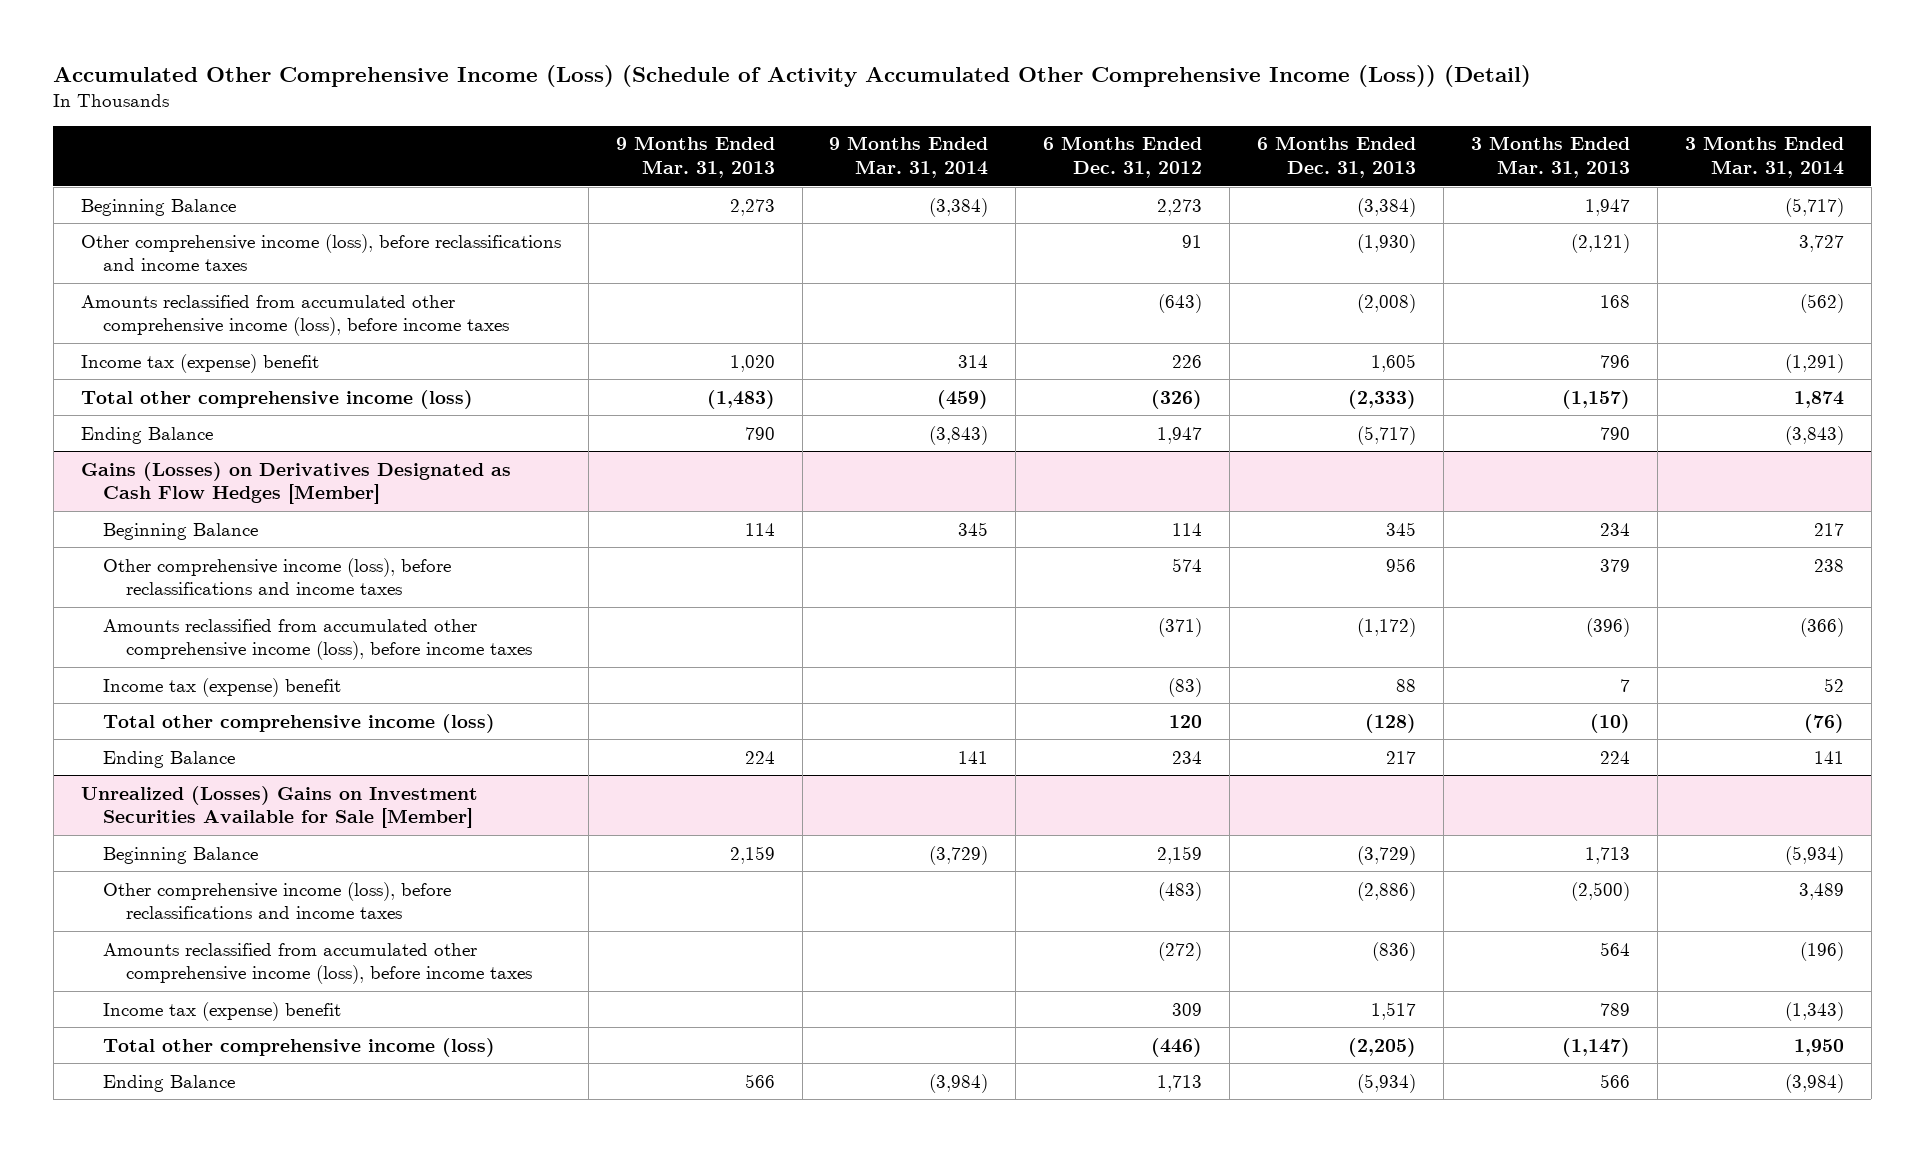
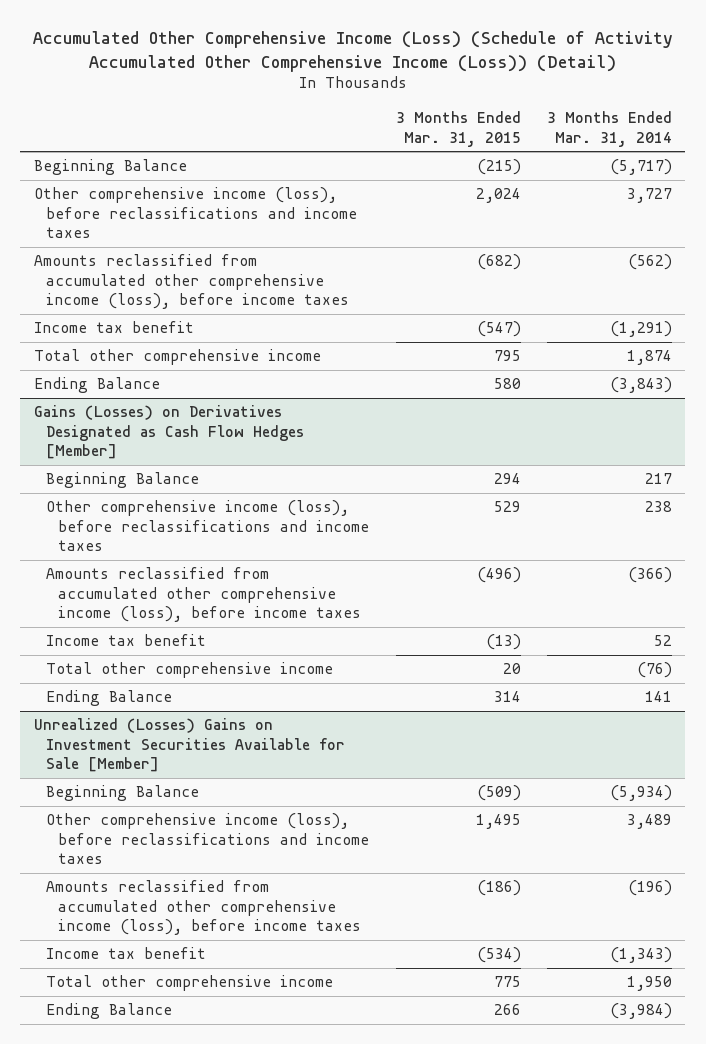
[615,136,775,178] 9 Months Ended Mar. 31, 2013 -> none
[829,136,989,178] 9 Months Ended Mar. 31, 2014 -> none
[1043,136,1203,178] 6 Months Ended Dec. 31, 2012 -> none
[1257,136,1417,178] 6 Months Ended Dec. 31, 2013 -> none
[1471,136,1631,178] 3 Months Ended Mar. 31, 2013 -> none
none -> [395,111,521,147] 3 Months Ended Mar. 31, 2015
[80,353,319,373] Income tax (expense) benefit -> [33,321,194,334] Income tax benefit
[80,389,473,409] Total other comprehensive income (loss) -> [33,349,321,366] Total other comprehensive income
[103,677,342,697] Income tax (expense) benefit -> [45,634,206,647] Income tax benefit
[103,713,496,733] Total other comprehensive income (loss) -> [45,662,333,679] Total other comprehensive income
[103,1001,342,1021] Income tax (expense) benefit -> [45,947,206,960] Income tax benefit
[103,1037,496,1057] Total other comprehensive income (loss) -> [45,975,333,992] Total other comprehensive income

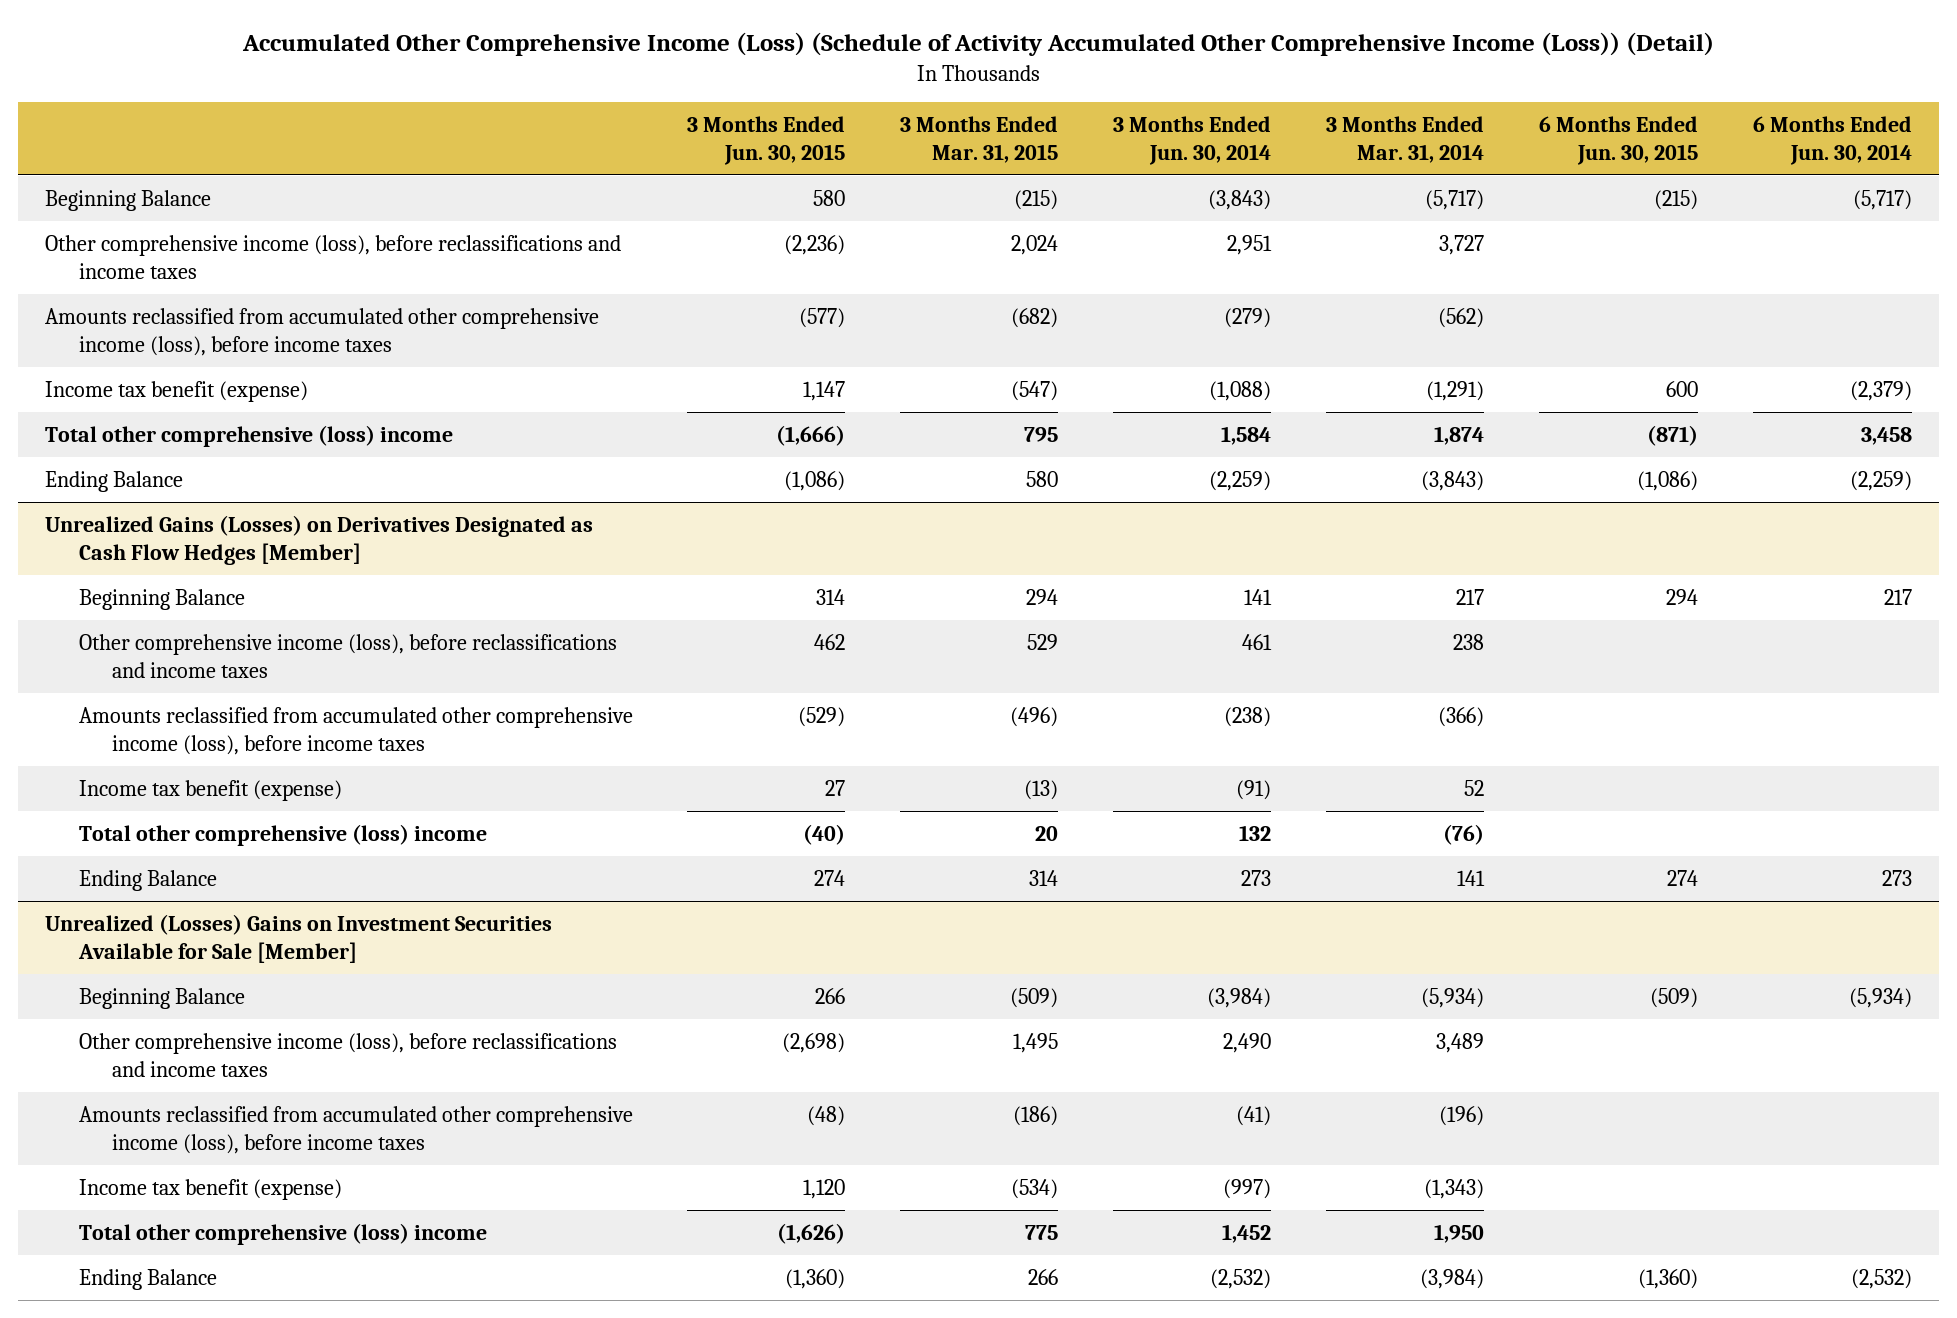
none -> [687,115,846,165] 3 Months Ended Jun. 30, 2015
none -> [1113,115,1272,165] 3 Months Ended Jun. 30, 2014
none -> [1538,115,1698,165] 6 Months Ended Jun. 30, 2015
none -> [1752,115,1912,165] 6 Months Ended Jun. 30, 2014
[33,321,194,334] Income tax benefit -> [45,380,309,402] Income tax benefit (expense)
[33,349,321,366] Total other comprehensive income -> [45,424,454,447] Total other comprehensive (loss) income
[33,405,304,460] Gains (Losses) on Derivatives Designated as Cash Flow Hedges [Member] -> [45,514,594,565] Unrealized Gains (Losses) on Derivatives Designated as Cash Flow Hedges [Member]
[45,634,206,647] Income tax benefit -> [78,779,342,801] Income tax benefit (expense)
[45,662,333,679] Total other comprehensive income -> [78,823,487,846] Total other comprehensive (loss) income
[45,947,206,960] Income tax benefit -> [78,1178,342,1200] Income tax benefit (expense)
[45,975,333,992] Total other comprehensive income -> [78,1222,487,1245] Total other comprehensive (loss) income

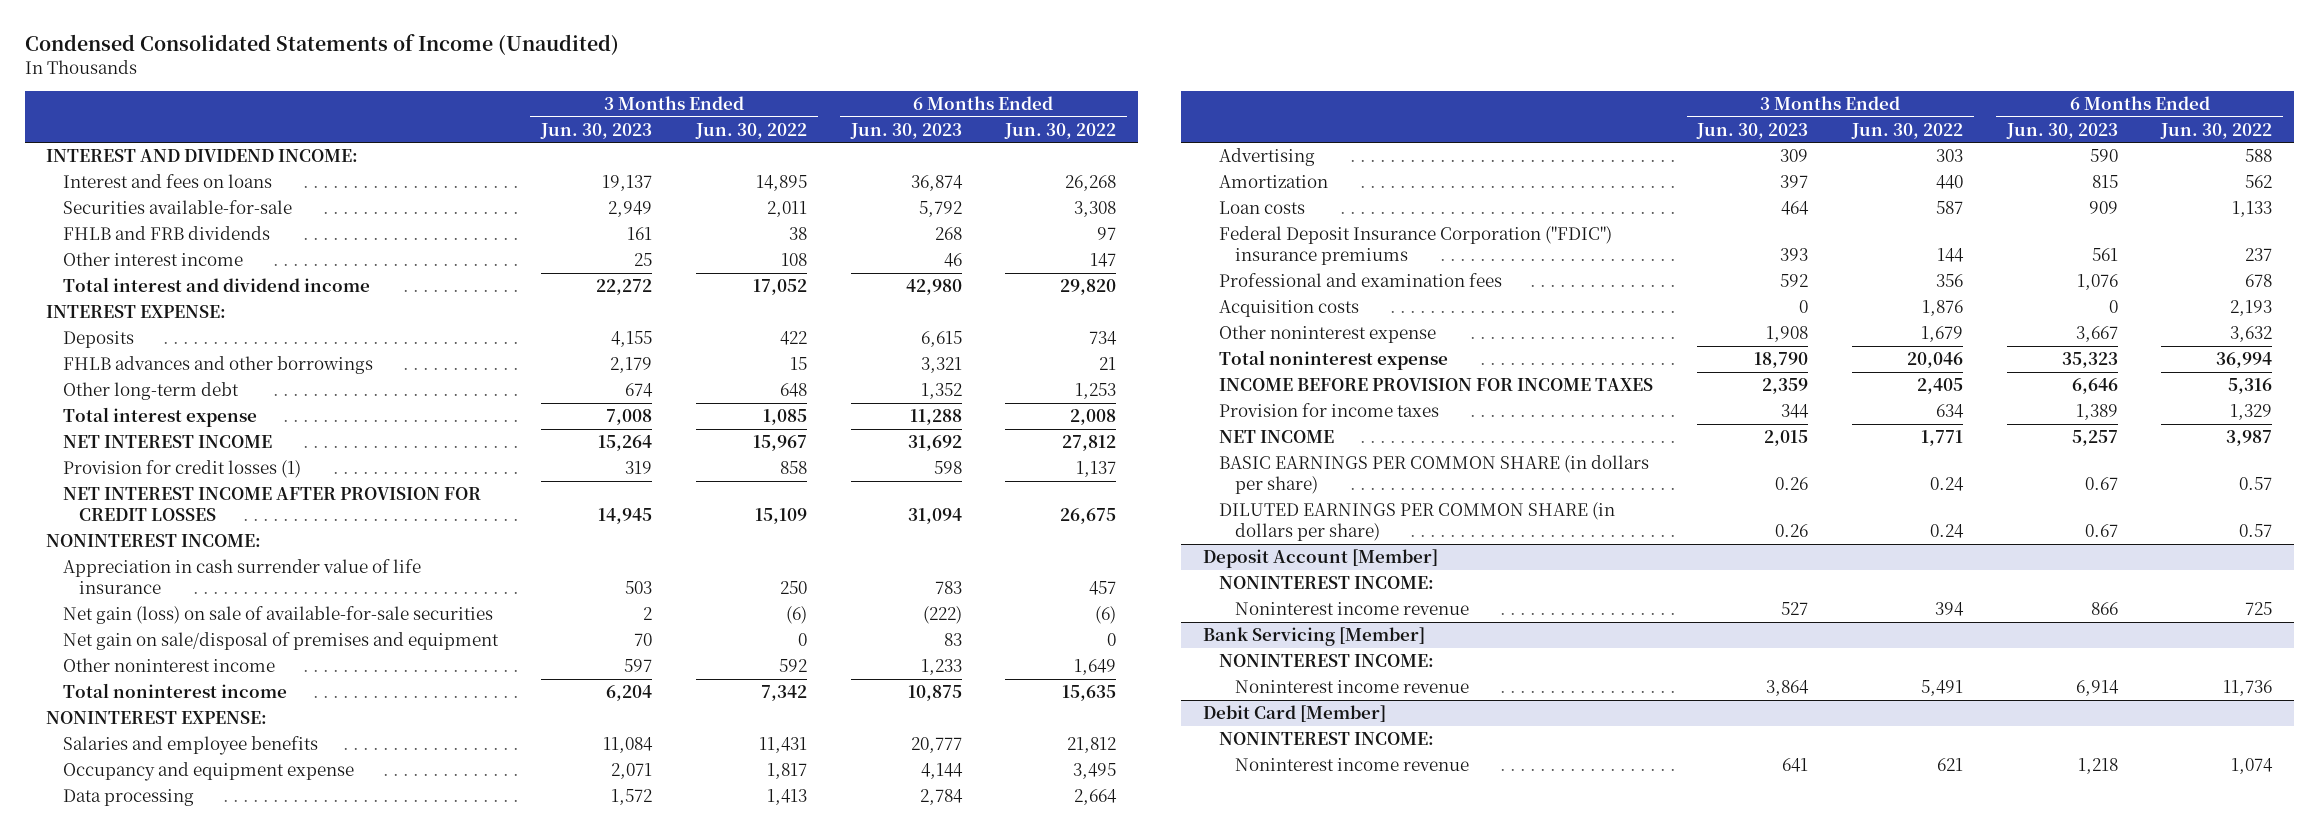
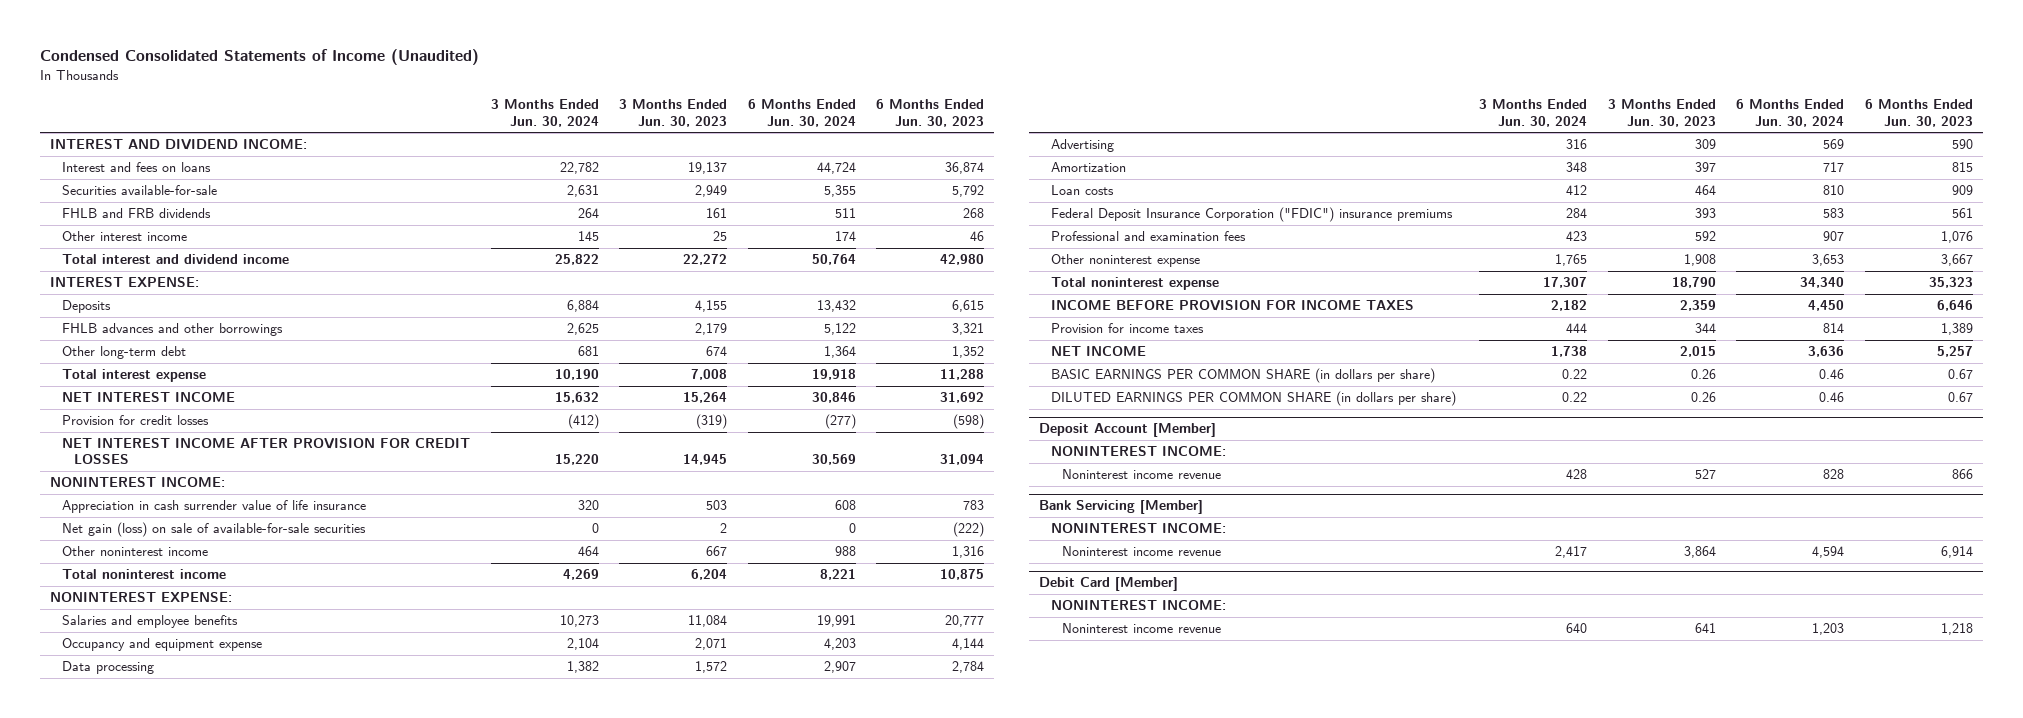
[694,122,807,139] Jun. 30, 2022 -> none
[1004,122,1117,139] Jun. 30, 2022 -> none
none -> [490,99,599,127] 3 Months Ended Jun. 30, 2024
none -> [747,99,856,127] 6 Months Ended Jun. 30, 2024
[62,460,301,479] Provision for credit losses (1) -> [62,415,210,426] Provision for credit losses
[625,461,653,475] 319 -> [696,414,728,430] (319)
[933,461,962,475] 598 -> [953,414,985,430] (598)
[62,632,499,651] Net gain on sale/disposal of premises and equipment -> none
[624,659,653,673] 597 -> [706,546,728,557] 667
[920,659,962,676] 1,233 -> [952,546,985,559] 1,316
[1218,300,1359,318] Acquisition costs -> none

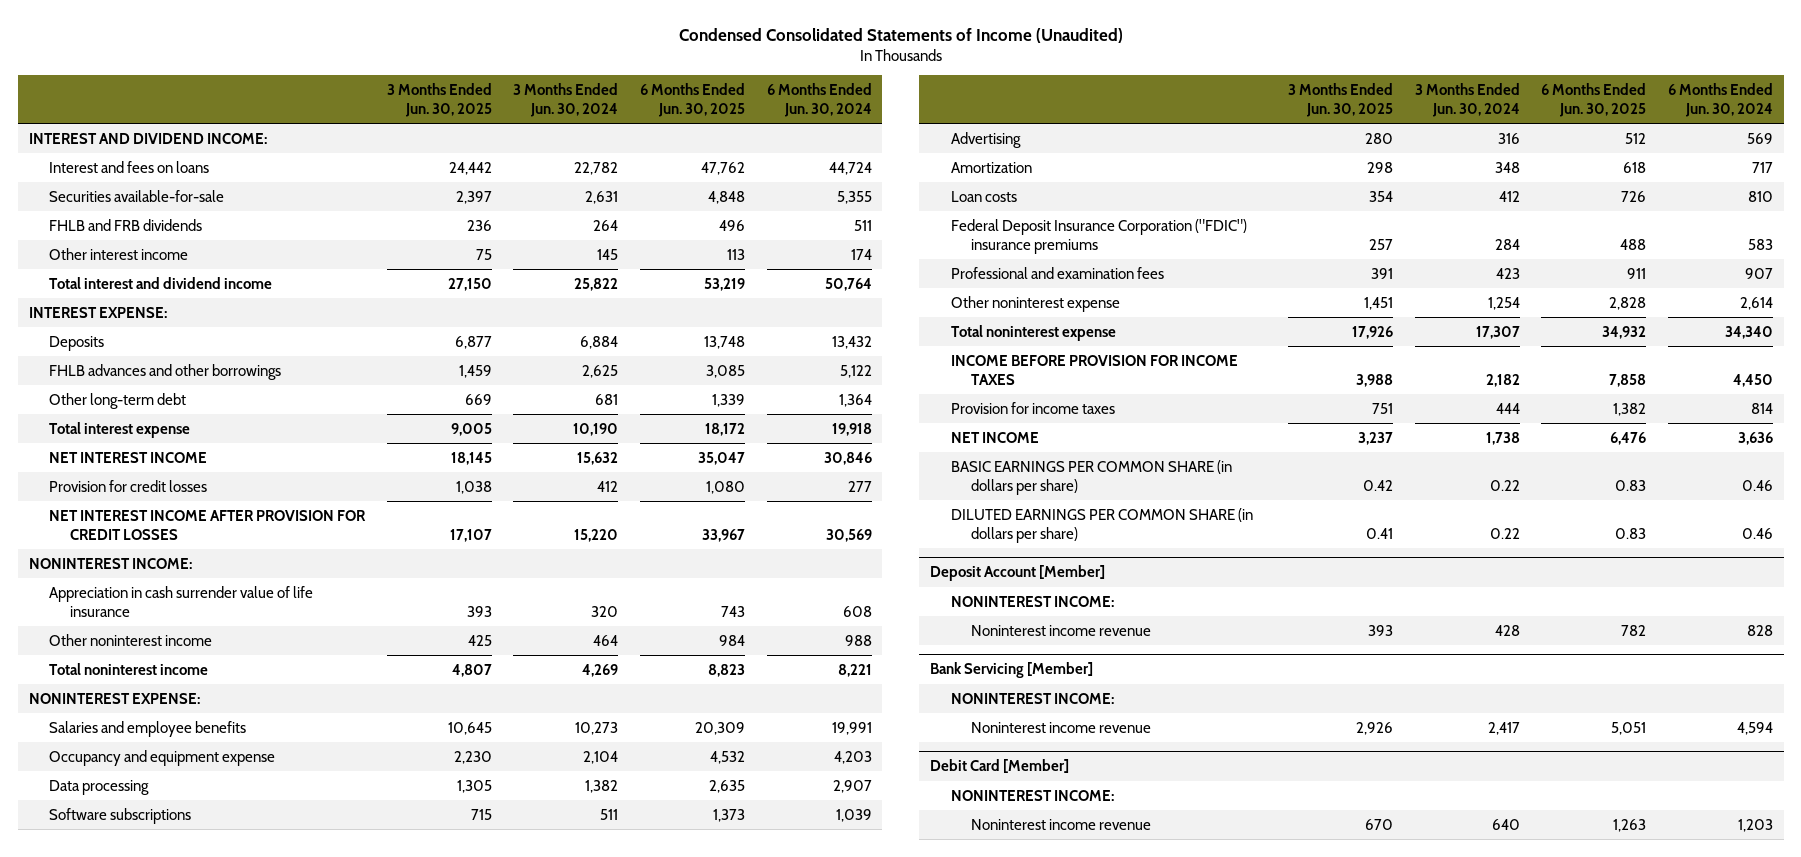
[619,99,728,127] 3 Months Ended Jun. 30, 2023 -> none
[876,99,985,127] 6 Months Ended Jun. 30, 2023 -> none
none -> [386,83,492,117] 3 Months Ended Jun. 30, 2025
none -> [639,83,745,117] 6 Months Ended Jun. 30, 2025
[567,414,599,430] (412) -> [597,480,619,492] 412
[824,414,856,430] (277) -> [847,480,872,492] 277
[62,522,367,538] Net gain (loss) on sale of available-for-sale securities -> none
none -> [49,807,192,824] Software subscriptions
[1555,254,1588,267] 1,765 -> [1487,296,1520,310] 1,254
[1812,254,1845,267] 3,653 -> [1739,296,1773,310] 2,614

